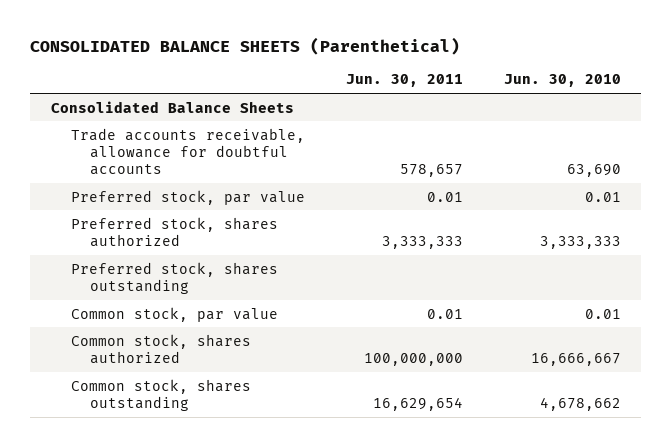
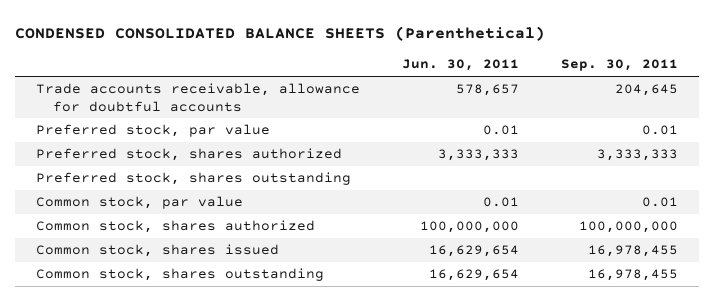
[30,36,461,55] CONSOLIDATED BALANCE SHEETS (Parenthetical) -> [15,25,546,41] CONDENSED CONSOLIDATED BALANCE SHEETS (Parenthetical)
[503,74,621,88] Jun. 30, 2010 -> none
none -> [561,59,679,72] Sep. 30, 2011
[50,100,294,113] Consolidated Balance Sheets -> none
none -> [36,244,280,258] Common stock, shares issued

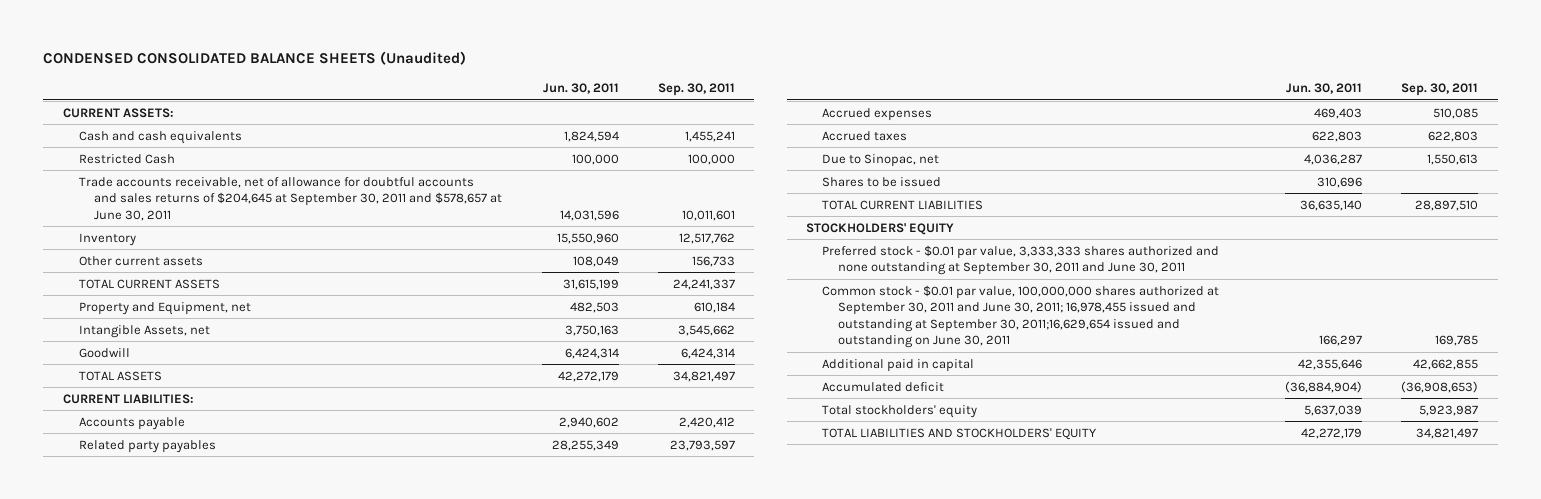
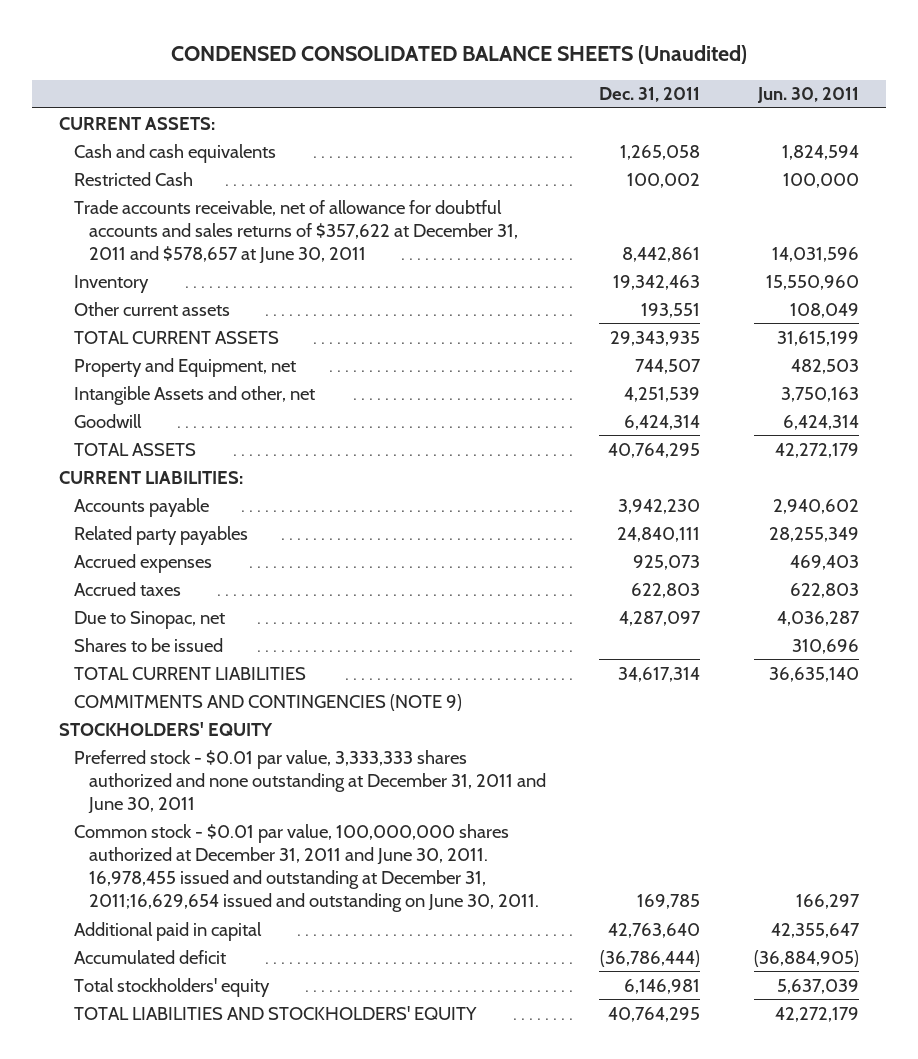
[657,83,735,97] Sep. 30, 2011 -> none
none -> [599,87,701,103] Dec. 31, 2011
[78,176,503,221] Trade accounts receivable, net of allowance for doubtful accounts and sales returns of $204,645 at September 30, 2011 and $578,657 at June 30, 2011 -> [73,199,518,264] Trade accounts receivable, net of allowance for doubtful accounts and sales returns of $357,622 at December 31, 2011 and $578,657 at June 30, 2011
[78,324,210,338] Intangible Assets, net -> [73,385,315,405] Intangible Assets and other, net
none -> [73,693,462,711] COMMITMENTS AND CONTINGENCIES (NOTE 9)
[822,244,1220,276] Preferred stock - $0.01 par value, 3,333,333 shares authorized and none outstanding at September 30, 2011 and June 30, 2011 -> [73,749,546,814] Preferred stock - $0.01 par value, 3,333,333 shares authorized and none outstanding at December 31, 2011 and June 30, 2011
[822,284,1220,349] Common stock - $0.01 par value, 100,000,000 shares authorized at September 30, 2011 and June 30, 2011; 16,978,455 issued and outstanding at September 30, 2011;16,629,654 issued and outstanding on June 30, 2011 -> [73,823,539,912] Common stock - $0.01 par value, 100,000,000 shares authorized at December 31, 2011 and June 30, 2011. 16,978,455 issued and outstanding at December 31, 2011;16,629,654 issued and outstanding on June 30, 2011.
[1298,358,1363,370] 42,355,646 -> [770,922,860,938] 42,355,647
[1285,380,1363,393] (36,884,904) -> [753,949,859,967] (36,884,905)

